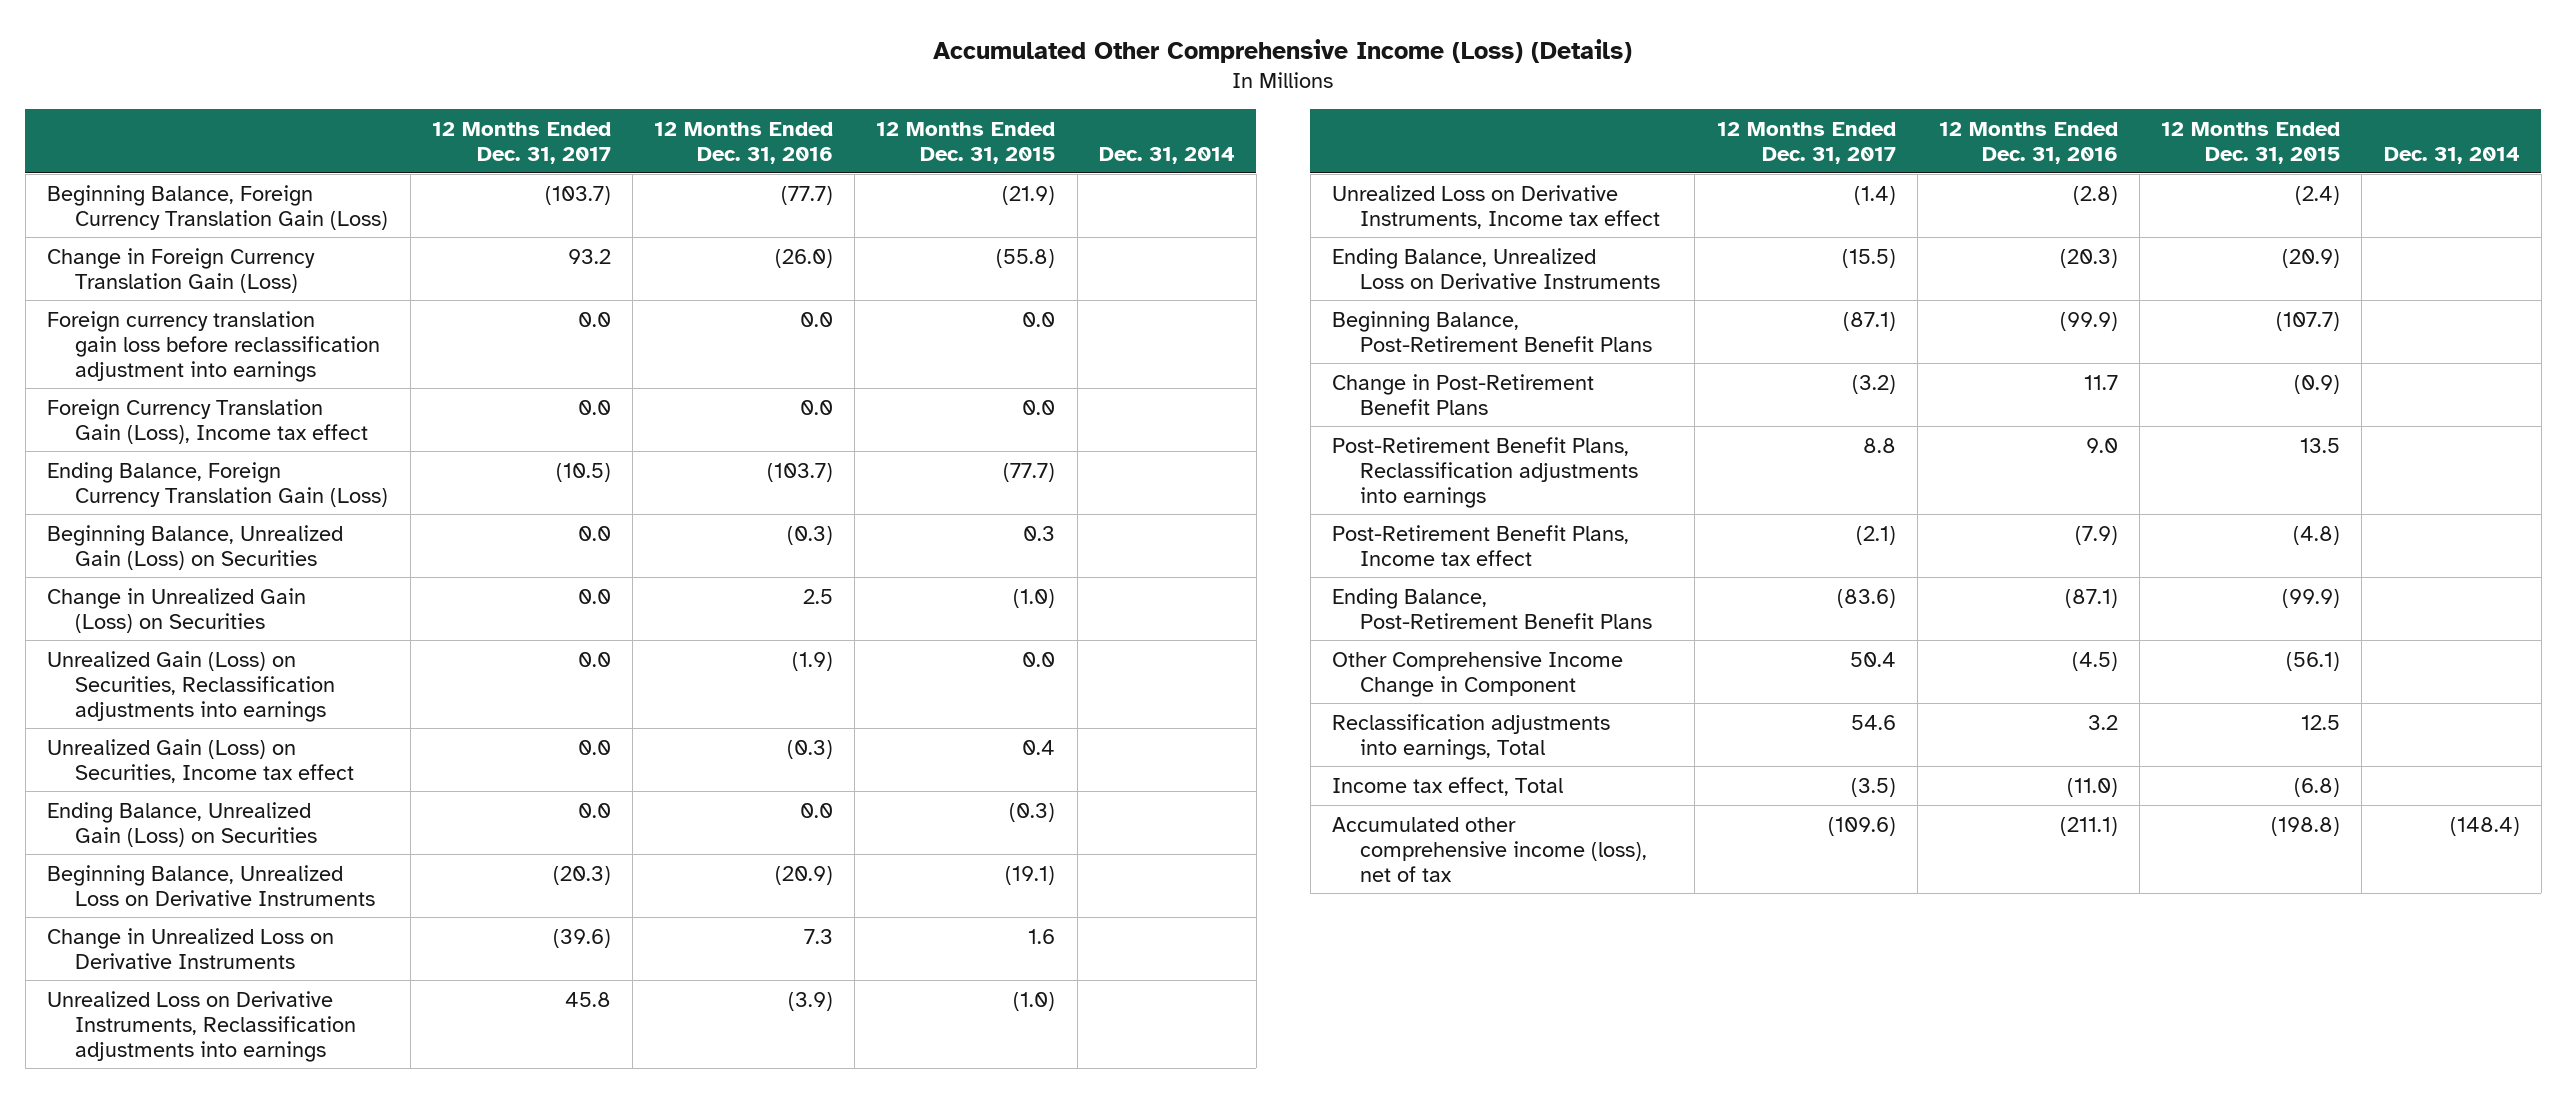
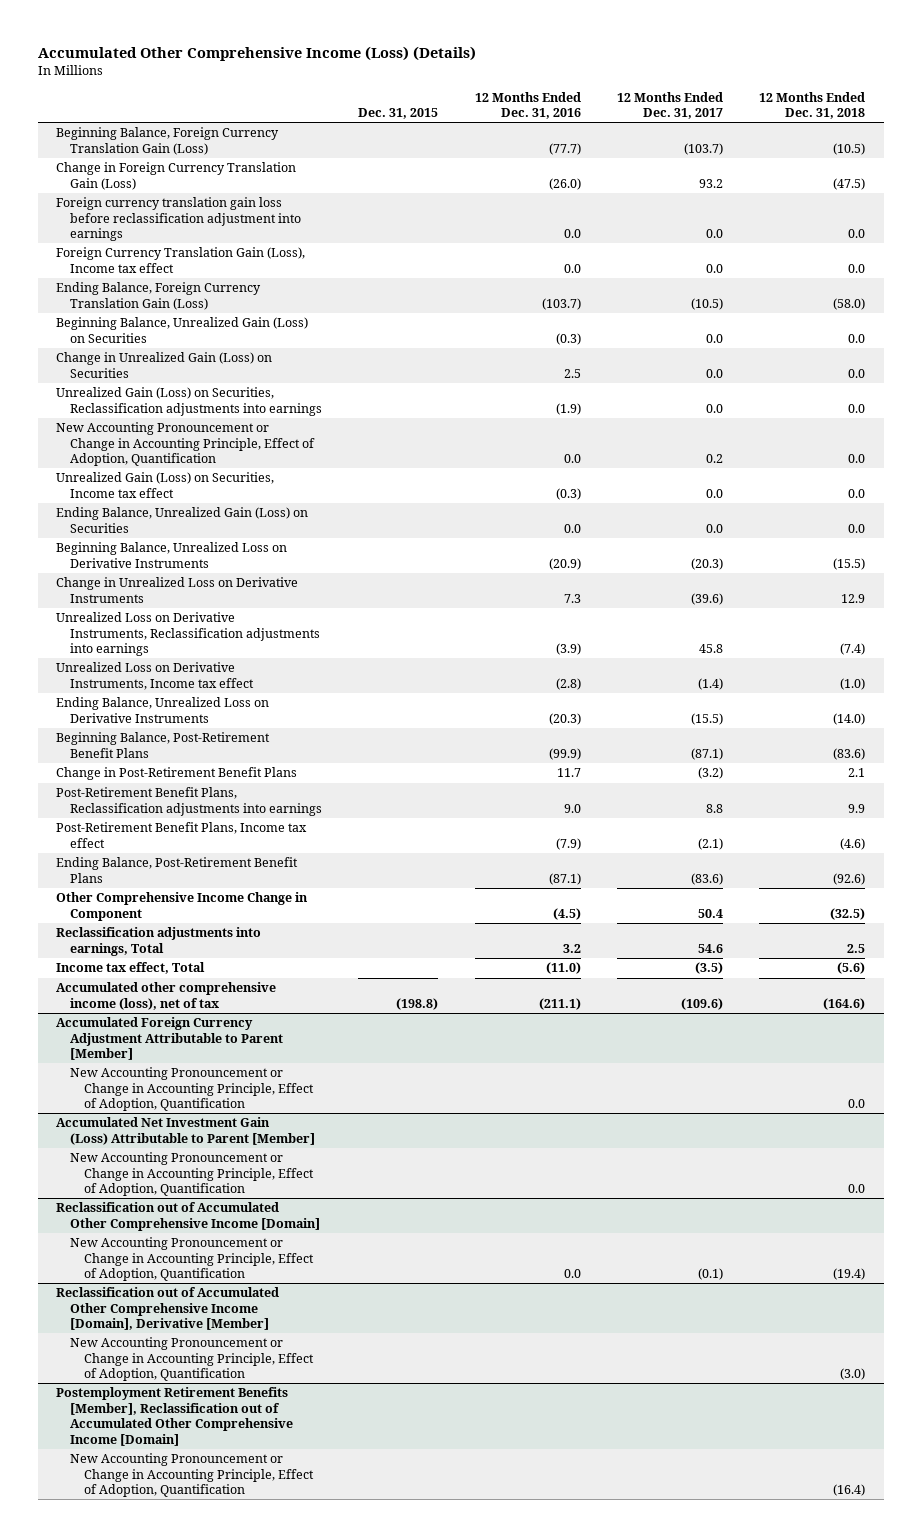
[876,121,1056,164] 12 Months Ended Dec. 31, 2015 -> none
[1098,146,1235,164] Dec. 31, 2014 -> none
none -> [358,108,439,120] Dec. 31, 2015
none -> [759,91,866,120] 12 Months Ended Dec. 31, 2018
none -> [56,422,316,467] New Accounting Pronouncement or Change in Accounting Principle, Effect of Adoption, Quantification
none -> [56,1017,284,1061] Accumulated Foreign Currency Adjustment Attributable to Parent [Member]
none -> [70,1067,315,1112] New Accounting Pronouncement or Change in Accounting Principle, Effect of Adoption, Quantification
none -> [56,1117,316,1145] Accumulated Net Investment Gain (Loss) Attributable to Parent [Member]
none -> [70,1152,315,1197] New Accounting Pronouncement or Change in Accounting Principle, Effect of Adoption, Quantification
none -> [56,1202,321,1231] Reclassification out of Accumulated Other Comprehensive Income [Domain]
none -> [70,1237,315,1282] New Accounting Pronouncement or Change in Accounting Principle, Effect of Adoption, Quantification
none -> [56,1287,280,1331] Reclassification out of Accumulated Other Comprehensive Income [Domain], Derivative [Member]
none -> [70,1337,315,1382] New Accounting Pronouncement or Change in Accounting Principle, Effect of Adoption, Quantification
none -> [56,1387,294,1446] Postemployment Retirement Benefits [Member], Reclassification out of Accumulated Other Comprehensive Income [Domain]
none -> [70,1453,315,1498] New Accounting Pronouncement or Change in Accounting Principle, Effect of Adoption, Quantification

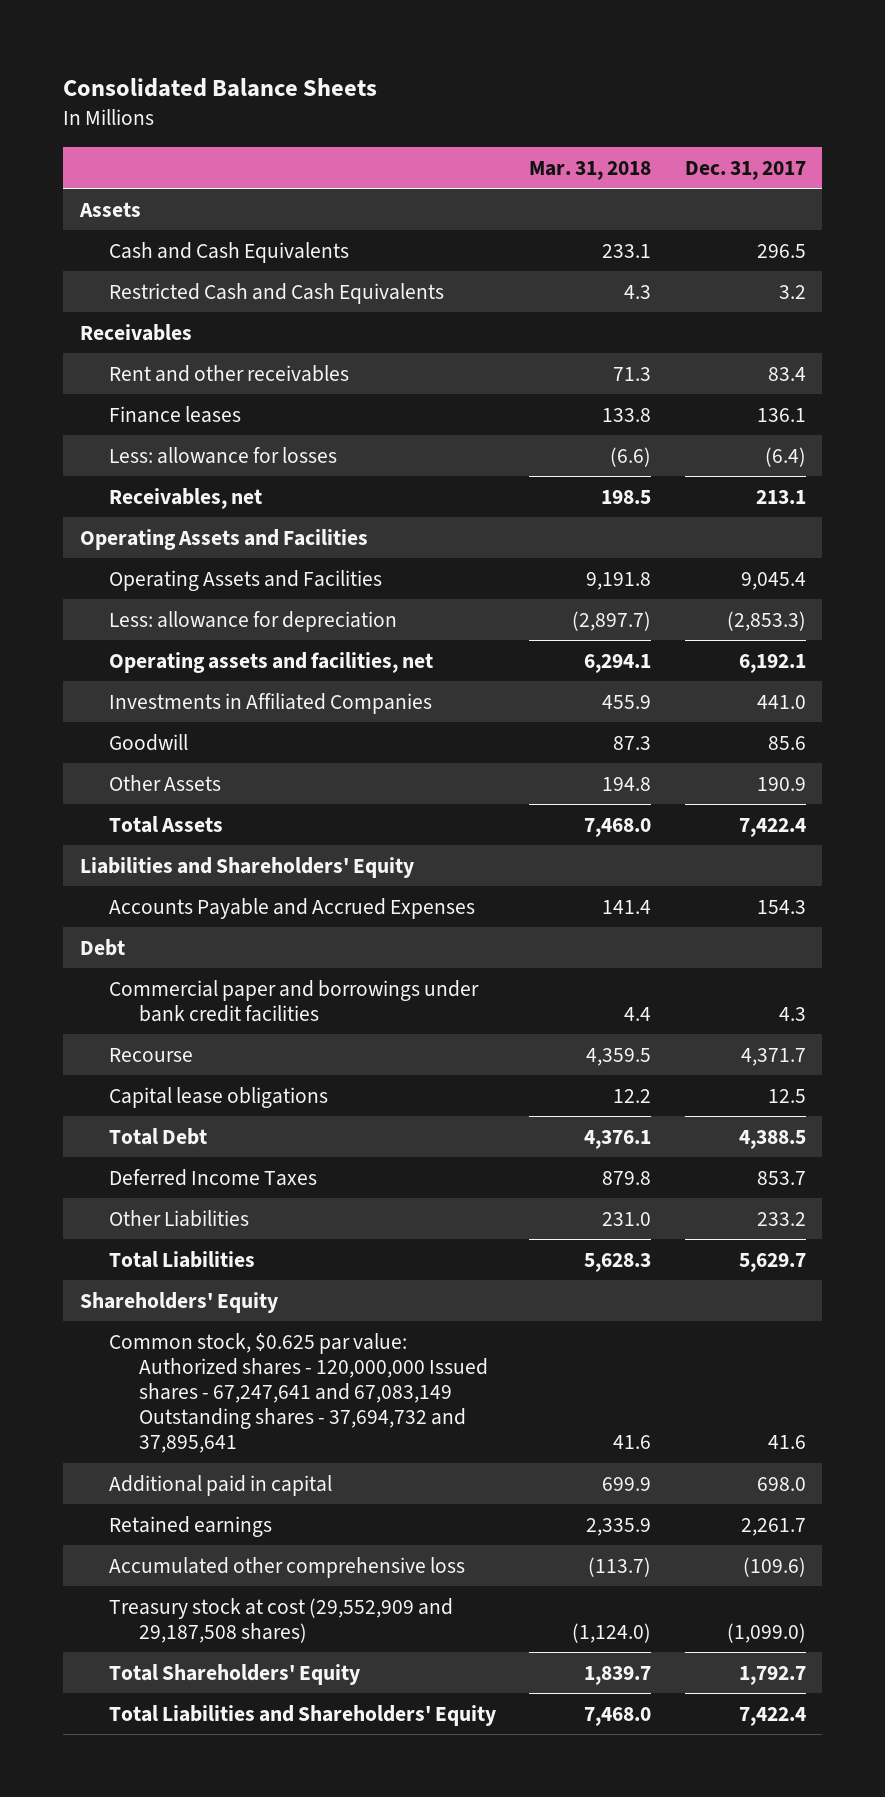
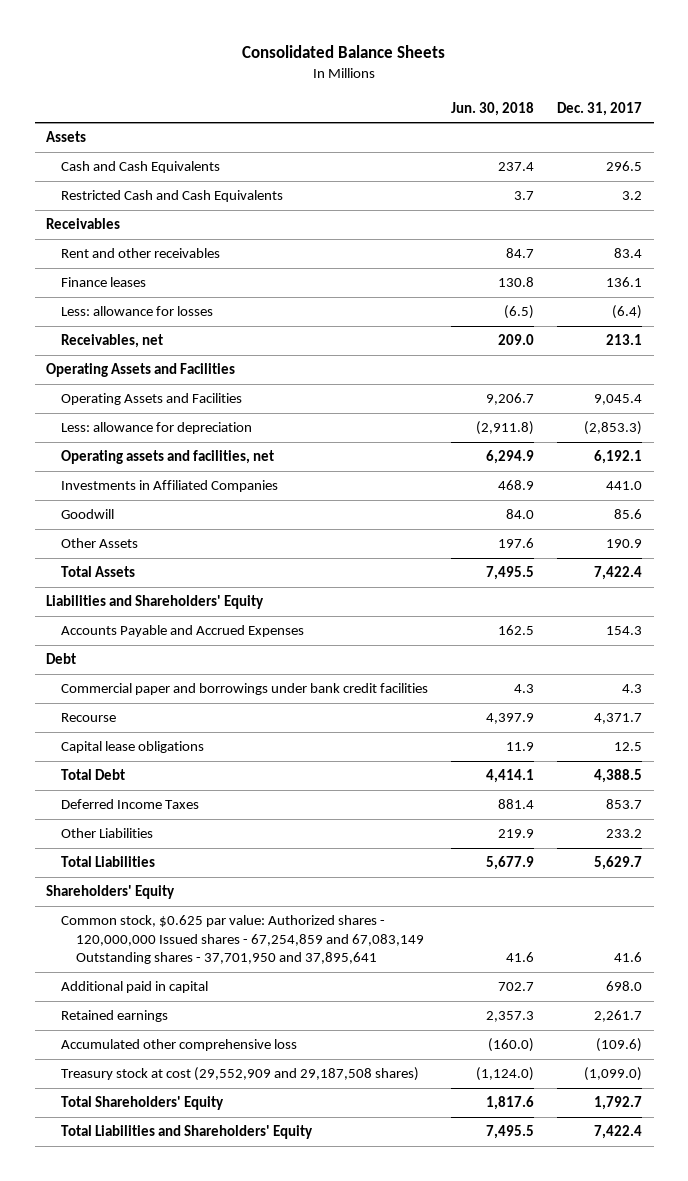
[529,160,652,180] Mar. 31, 2018 -> none
none -> [451,101,535,116] Jun. 30, 2018
[109,1332,488,1454] Common stock, $0.625 par value: Authorized shares - 120,000,000 Issued shares - 67,247,641 and 67,083,149 Outstanding shares - 37,694,732 and 37,895,641 -> [61,915,424,964] Common stock, $0.625 par value: Authorized shares - 120,000,000 Issued shares - 67,254,859 and 67,083,149 Outstanding shares - 37,701,950 and 37,895,641

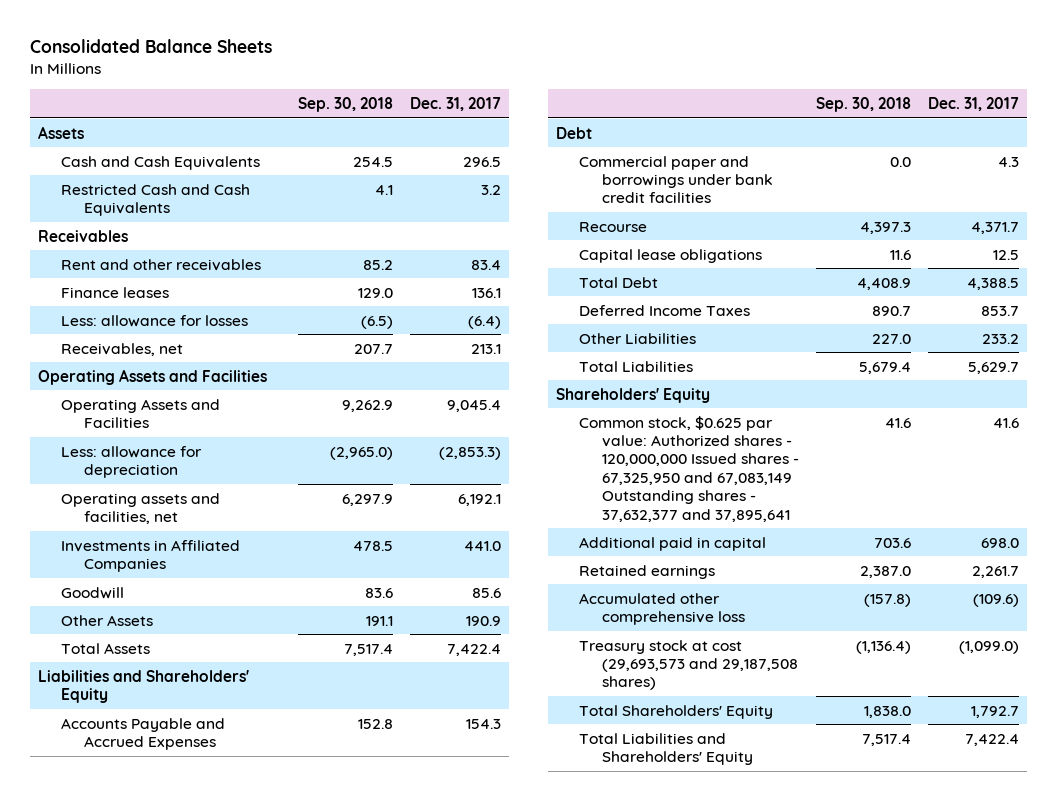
[451,101,535,116] Jun. 30, 2018 -> none
none -> [297,96,393,112] Sep. 30, 2018
[61,915,424,964] Common stock, $0.625 par value: Authorized shares - 120,000,000 Issued shares - 67,254,859 and 67,083,149 Outstanding shares - 37,701,950 and 37,895,641 -> [578,415,799,522] Common stock, $0.625 par value: Authorized shares - 120,000,000 Issued shares - 67,325,950 and 67,083,149 Outstanding shares - 37,632,377 and 37,895,641
[61,1067,420,1082] Treasury stock at cost (29,552,909 and 29,187,508 shares) -> [578,639,798,691] Treasury stock at cost (29,693,573 and 29,187,508 shares)

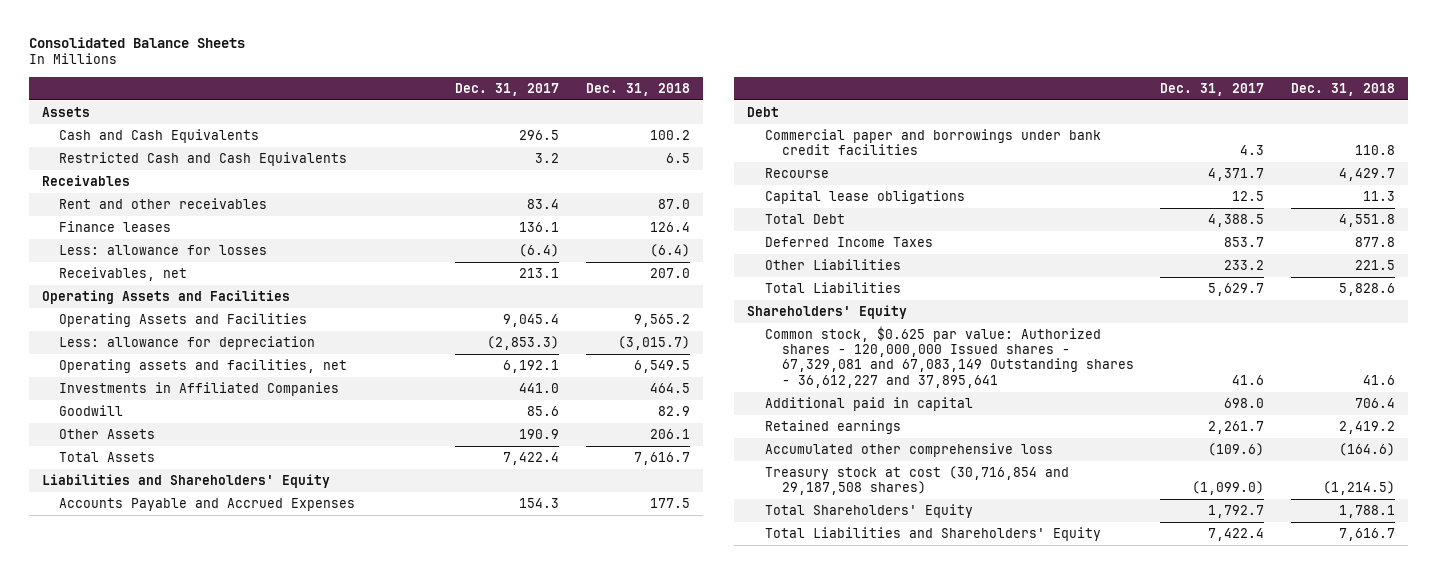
[297,96,393,112] Sep. 30, 2018 -> none
none -> [585,82,690,96] Dec. 31, 2018
[578,415,799,522] Common stock, $0.625 par value: Authorized shares - 120,000,000 Issued shares - 67,325,950 and 67,083,149 Outstanding shares - 37,632,377 and 37,895,641 -> [764,326,1134,388] Common stock, $0.625 par value: Authorized shares - 120,000,000 Issued shares - 67,329,081 and 67,083,149 Outstanding shares - 36,612,227 and 37,895,641
[578,639,798,691] Treasury stock at cost (29,693,573 and 29,187,508 shares) -> [764,466,1069,496] Treasury stock at cost (30,716,854 and 29,187,508 shares)

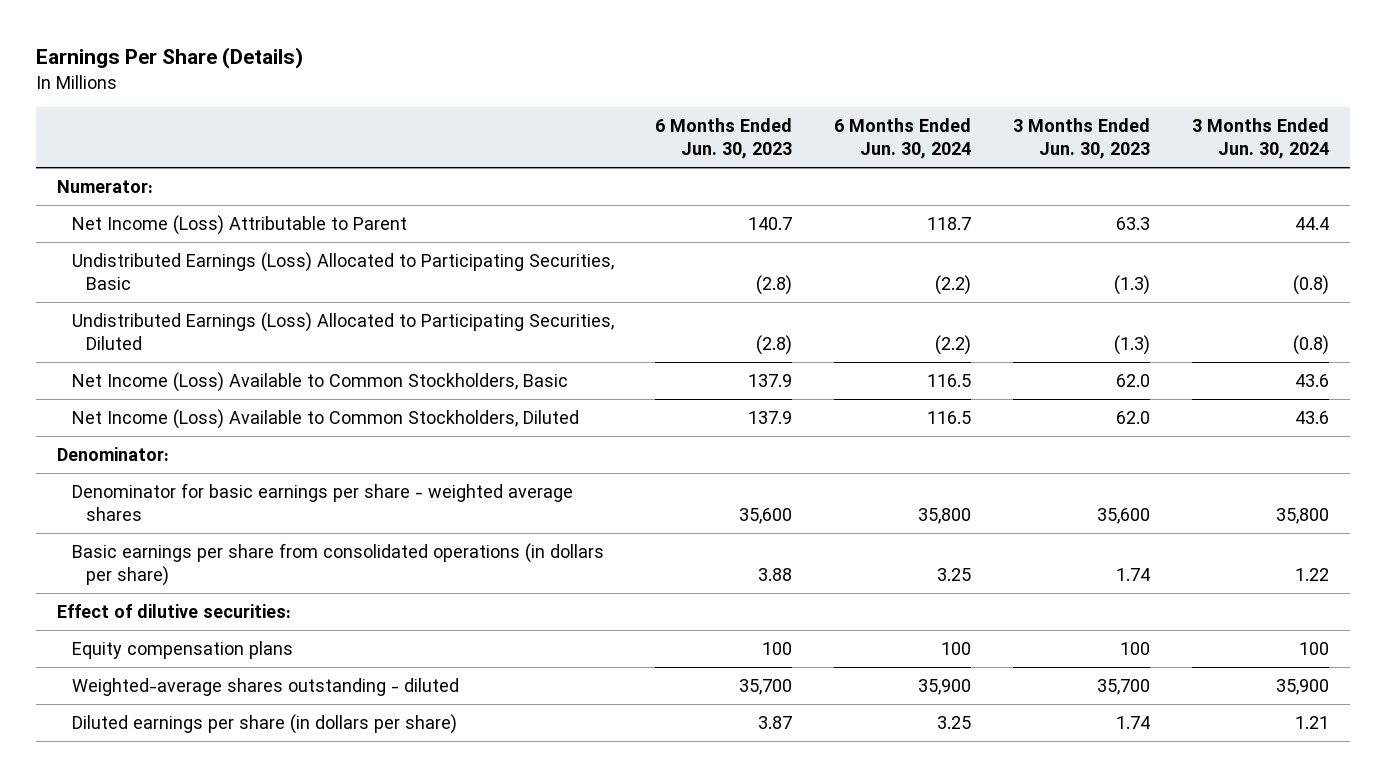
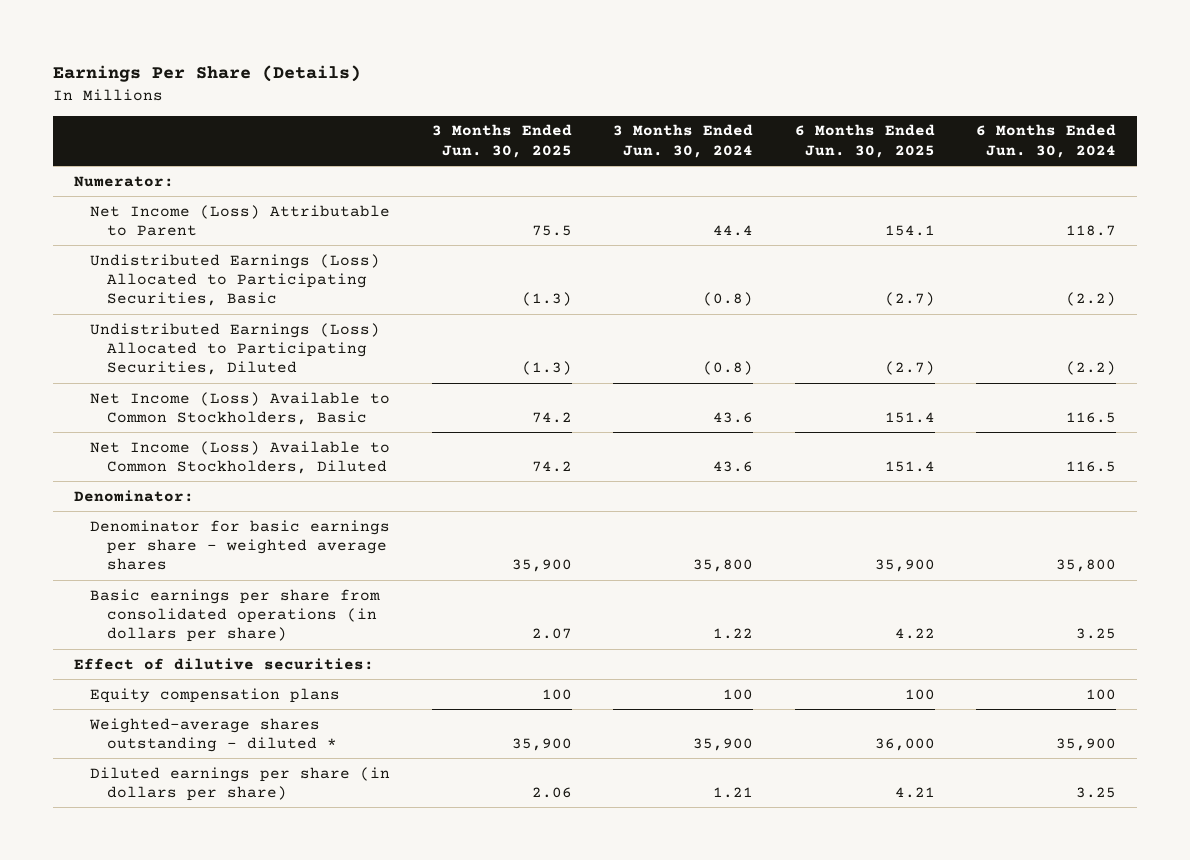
[655,117,793,159] 6 Months Ended Jun. 30, 2023 -> none
[1013,117,1151,159] 3 Months Ended Jun. 30, 2023 -> none
none -> [431,124,572,158] 3 Months Ended Jun. 30, 2025
none -> [794,124,935,158] 6 Months Ended Jun. 30, 2025
[71,677,459,696] Weighted-average shares outstanding - diluted -> [89,717,337,753] Weighted-average shares outstanding - diluted *

